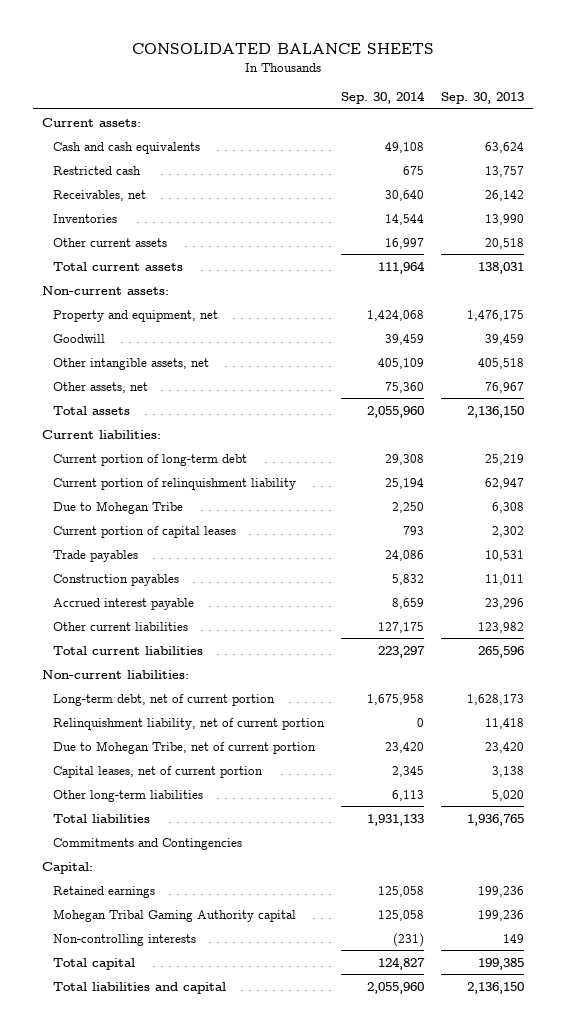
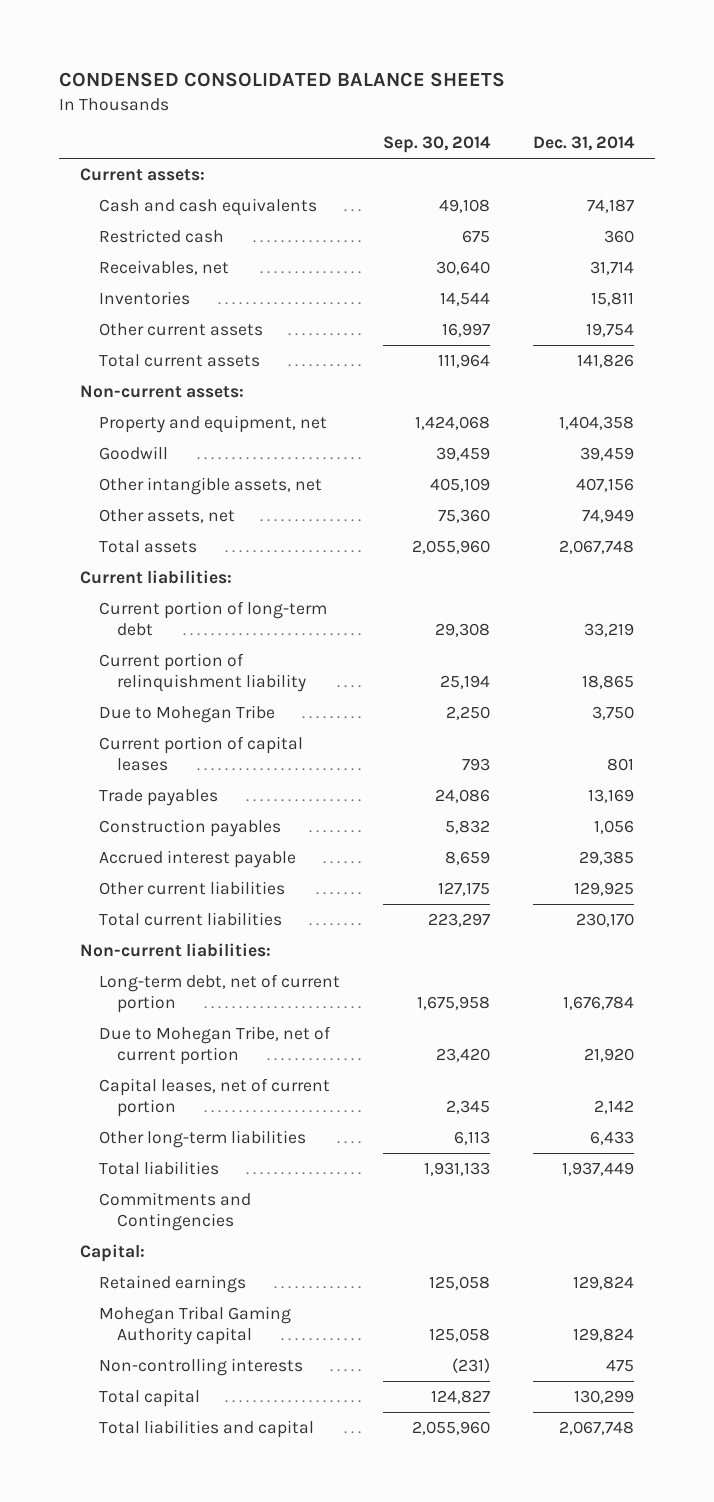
[132,42,435,54] CONSOLIDATED BALANCE SHEETS -> [58,72,505,88] CONDENSED CONSOLIDATED BALANCE SHEETS
[441,92,525,105] Sep. 30, 2013 -> none
none -> [532,136,635,152] Dec. 31, 2014
[52,717,325,730] Relinquishment liability, net of current portion -> none

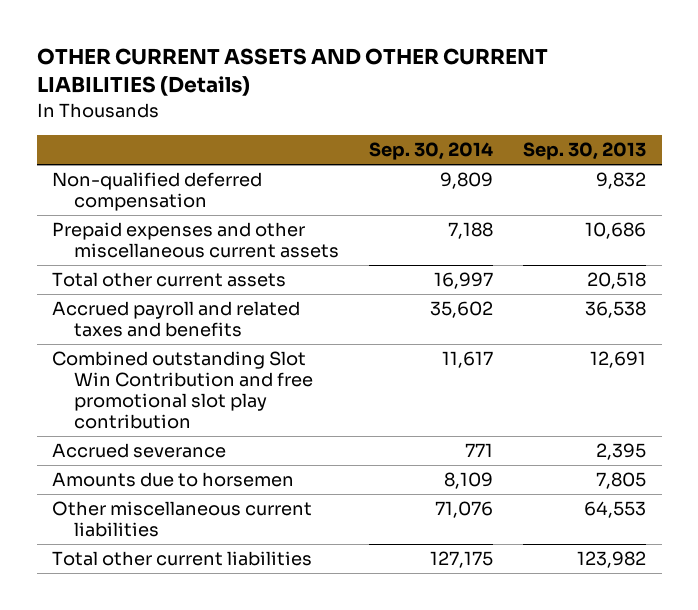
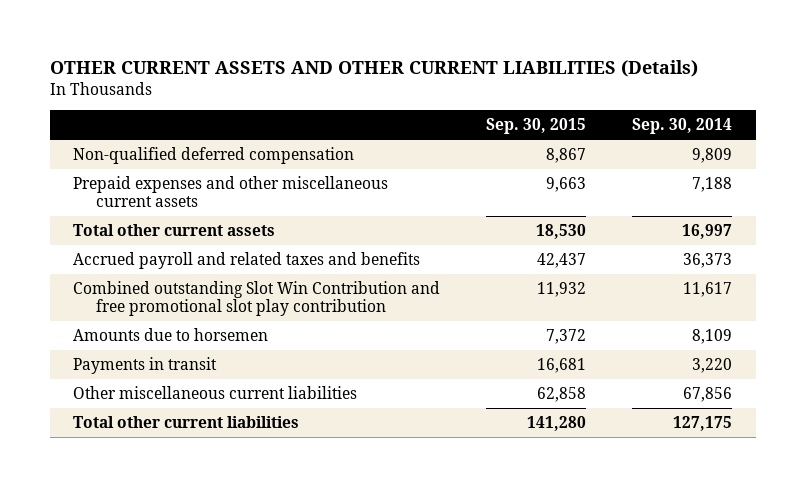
[523,142,647,161] Sep. 30, 2013 -> none
none -> [486,118,587,135] Sep. 30, 2015
[430,301,494,319] 35,602 -> [683,253,733,269] 36,373
[51,443,226,459] Accrued severance -> none
none -> [72,357,217,375] Payments in transit
[435,501,494,519] 71,076 -> [683,387,733,403] 67,856

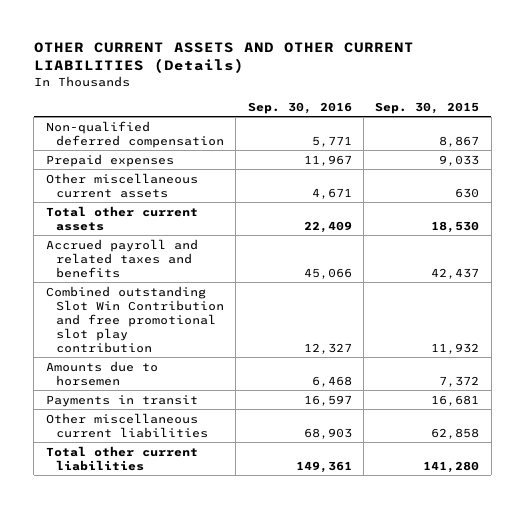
[632,118,733,135] Sep. 30, 2014 -> none
none -> [247,101,352,114] Sep. 30, 2016
[72,176,388,208] Prepaid expenses and other miscellaneous current assets -> [45,153,174,167] Prepaid expenses
[546,177,587,193] 9,663 -> [439,154,480,166] 9,033
none -> [45,172,198,198] Other miscellaneous current assets

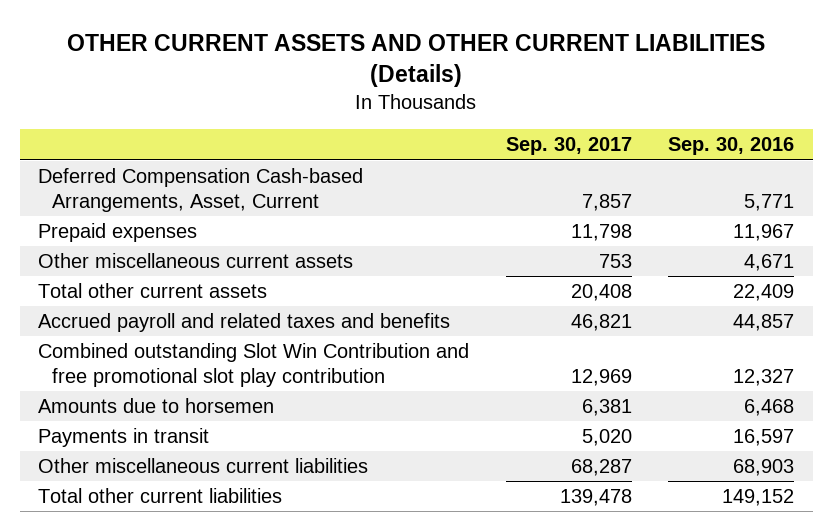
[375,101,480,114] Sep. 30, 2015 -> none
none -> [505,137,632,156] Sep. 30, 2017
[45,120,224,148] Non-qualified deferred compensation -> [37,168,363,213] Deferred Compensation Cash-based Arrangements, Asset, Current
[303,267,352,279] 45,066 -> [733,314,795,332] 44,857
[295,460,352,473] 149,361 -> [722,489,795,507] 149,152

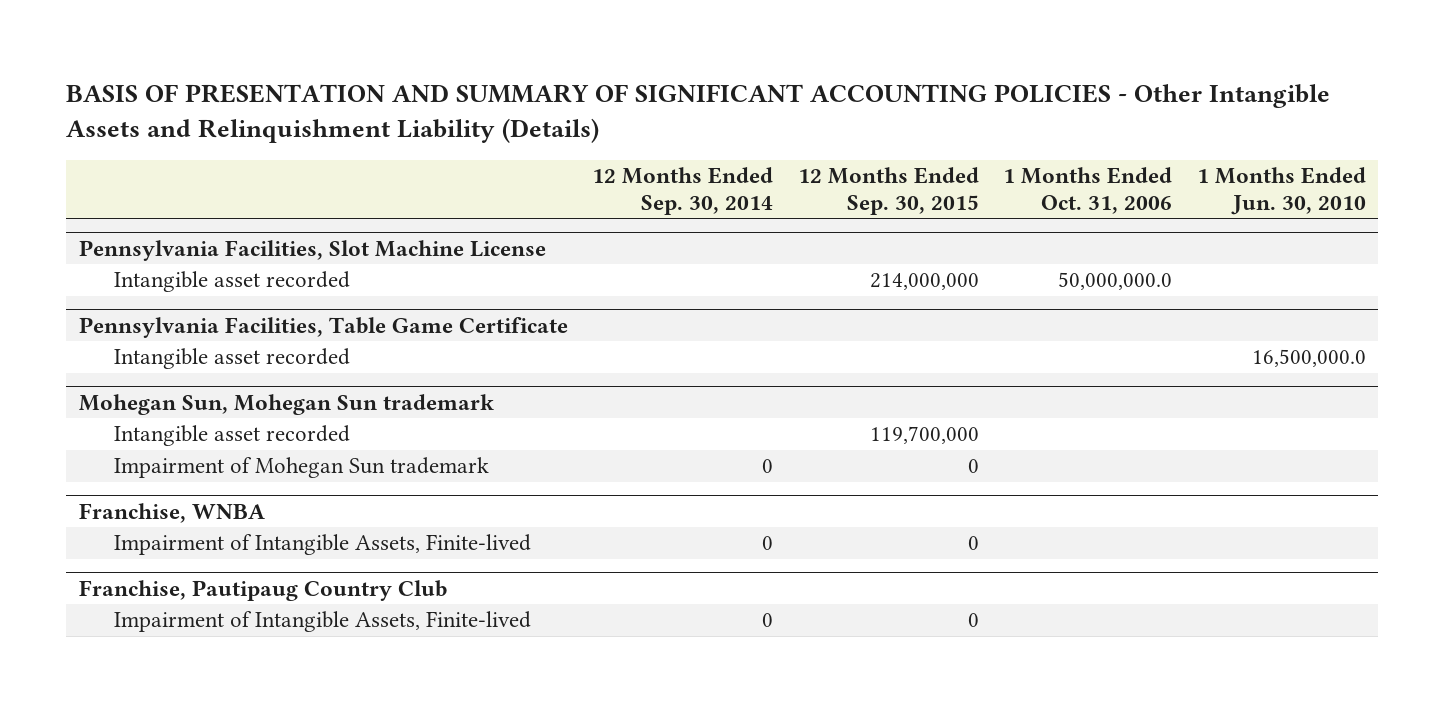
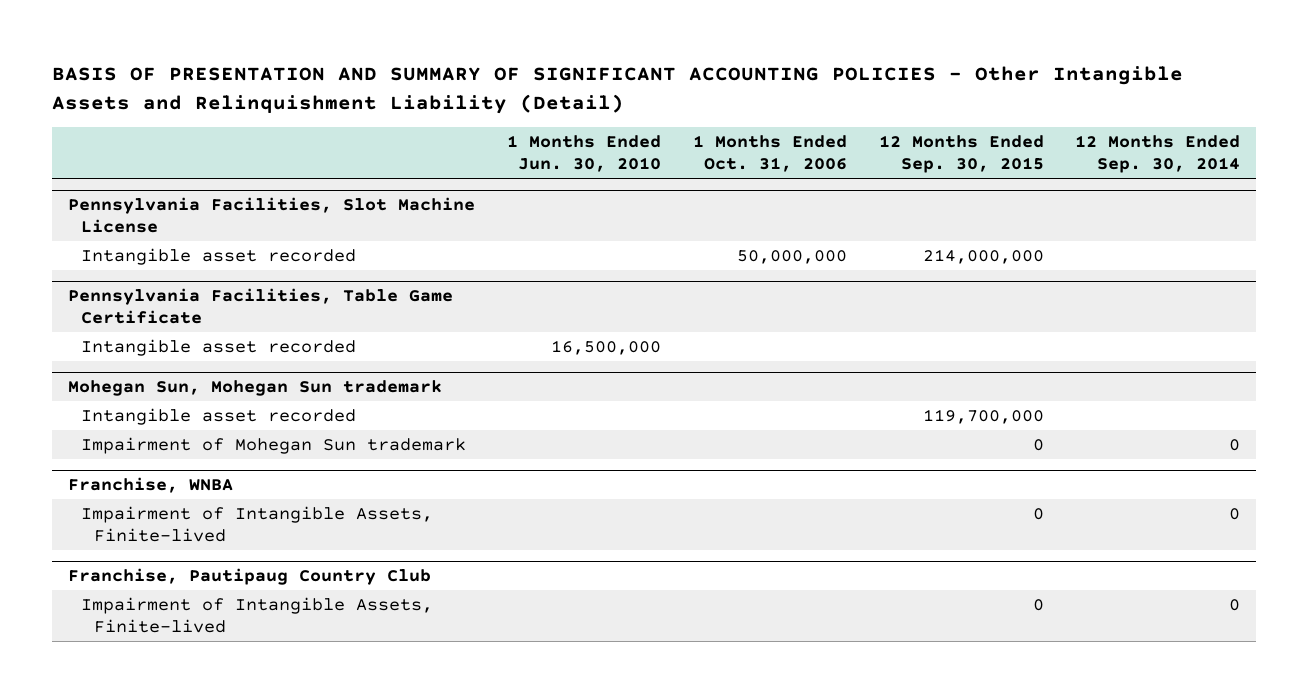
[66,83,1331,144] BASIS OF PRESENTATION AND SUMMARY OF SIGNIFICANT ACCOUNTING POLICIES - Other Intangible Assets and Relinquishment Liability (Details) -> [52,66,1184,114] BASIS OF PRESENTATION AND SUMMARY OF SIGNIFICANT ACCOUNTING POLICIES - Other Intangible Assets and Relinquishment Liability (Detail)
[1058,272,1173,291] 50,000,000.0 -> [736,249,847,264] 50,000,000
[1251,349,1366,368] 16,500,000.0 -> [550,339,661,355] 16,500,000

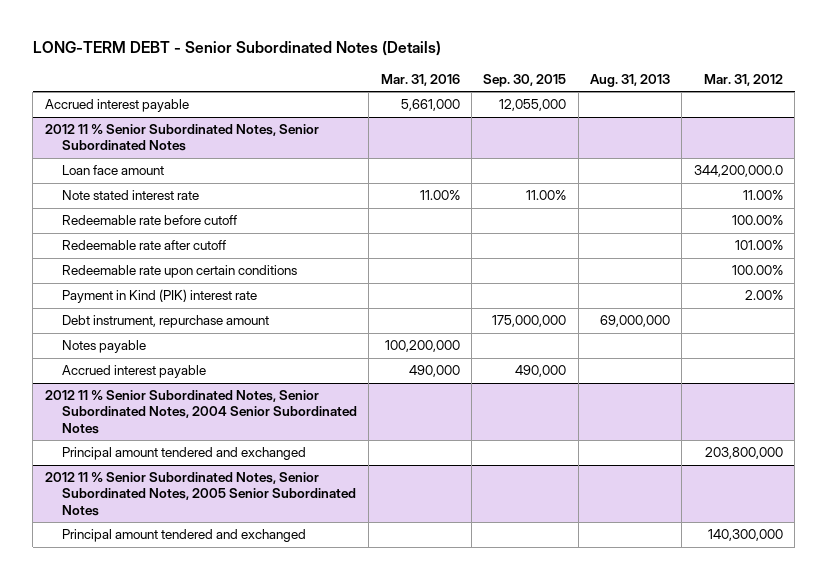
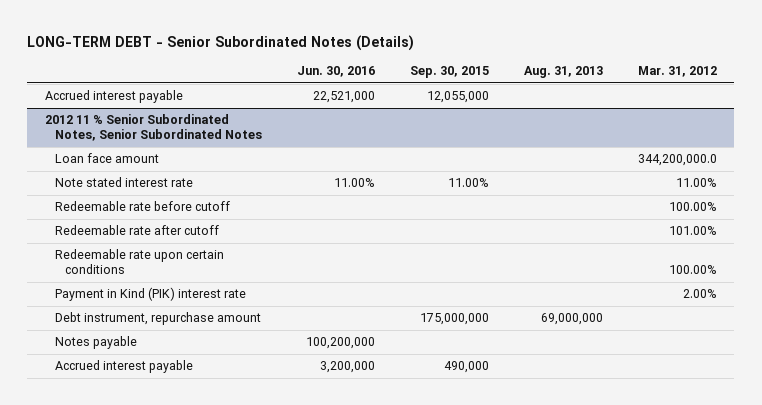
[380,73,460,86] Mar. 31, 2016 -> none
none -> [296,66,375,78] Jun. 30, 2016
[44,390,357,434] 2012 11 % Senior Subordinated Notes, Senior Subordinated Notes, 2004 Senior Subordinated Notes -> none
[61,447,306,461] Principal amount tendered and exchanged -> none
[44,472,356,516] 2012 11 % Senior Subordinated Notes, Senior Subordinated Notes, 2005 Senior Subordinated Notes -> none
[61,529,306,543] Principal amount tendered and exchanged -> none

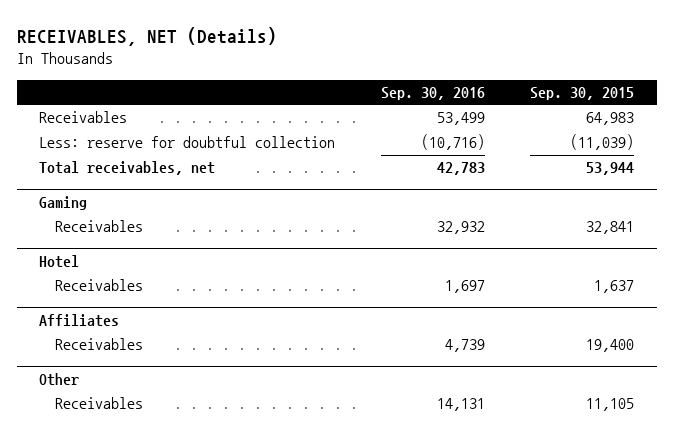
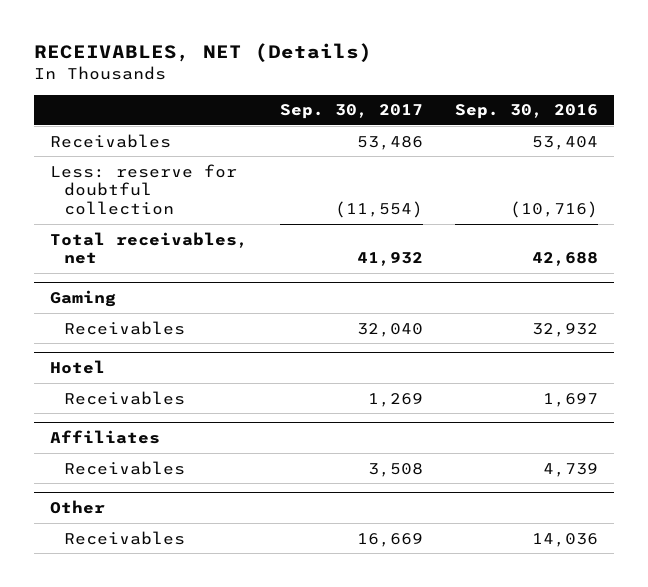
[530,87,635,101] Sep. 30, 2015 -> none
none -> [279,104,423,120] Sep. 30, 2017
[436,112,485,126] 53,499 -> [532,135,599,150] 53,404
[436,162,485,176] 42,783 -> [532,252,599,267] 42,688
[436,398,485,412] 14,131 -> [532,532,599,547] 14,036

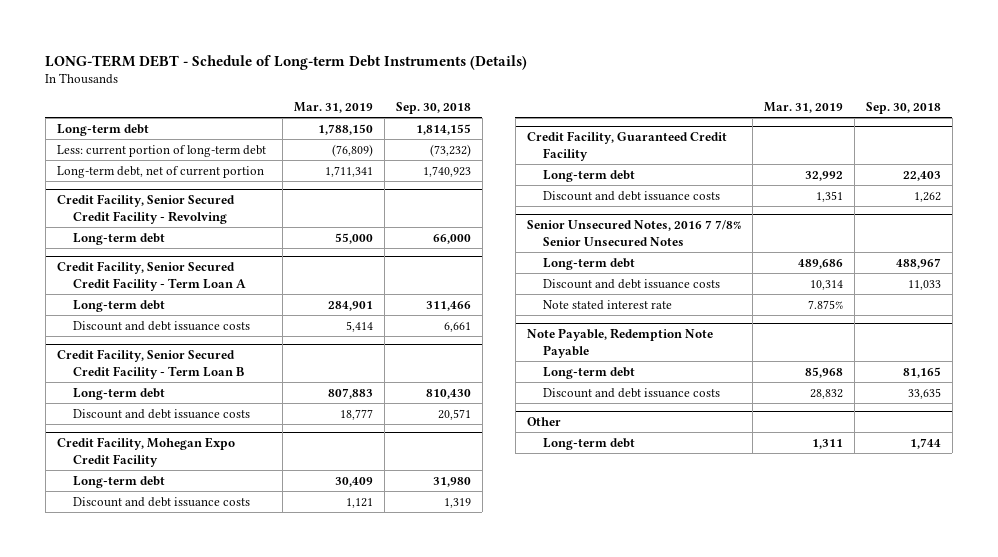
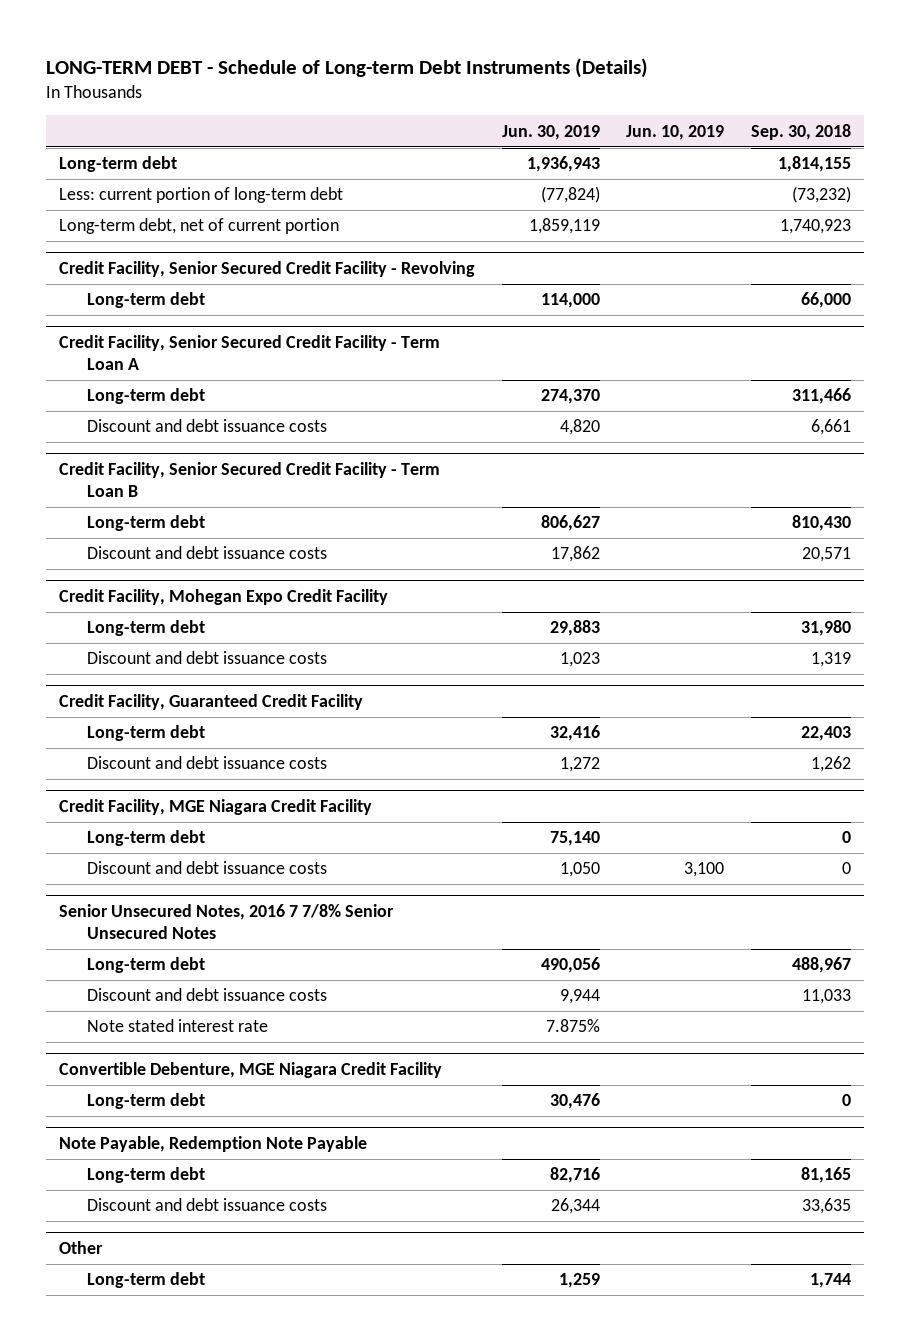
[293,102,373,114] Mar. 31, 2019 -> none
none -> [501,124,600,140] Jun. 30, 2019
none -> [626,124,725,140] Jun. 10, 2019
none -> [59,798,373,815] Credit Facility, MGE Niagara Credit Facility
none -> [86,830,205,847] Long-term debt
none -> [86,861,327,875] Discount and debt issuance costs
none -> [59,1061,443,1078] Convertible Debenture, MGE Niagara Credit Facility
none -> [86,1093,205,1110] Long-term debt

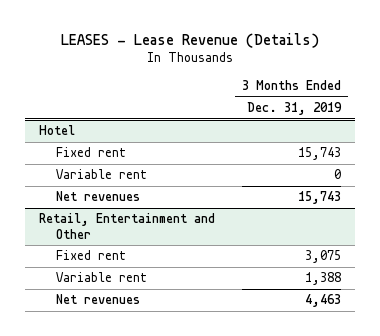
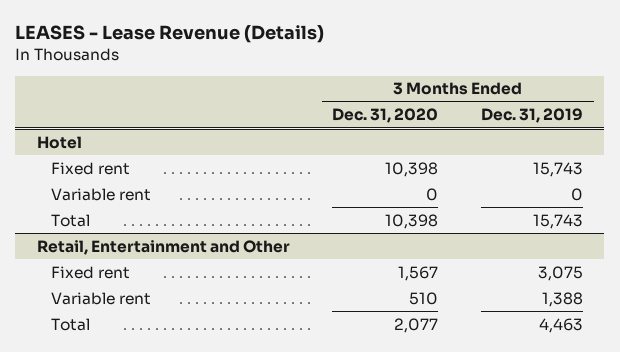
none -> [332,108,439,124] Dec. 31, 2020
[55,191,140,202] Net revenues -> [51,213,91,227] Total
[55,294,140,305] Net revenues -> [51,317,91,331] Total

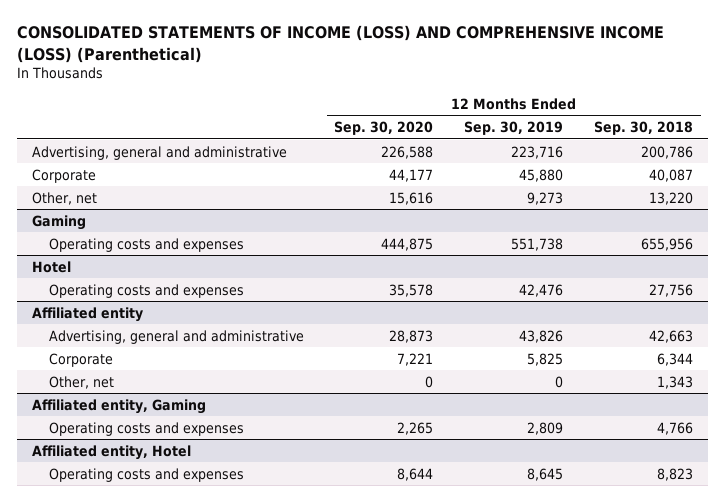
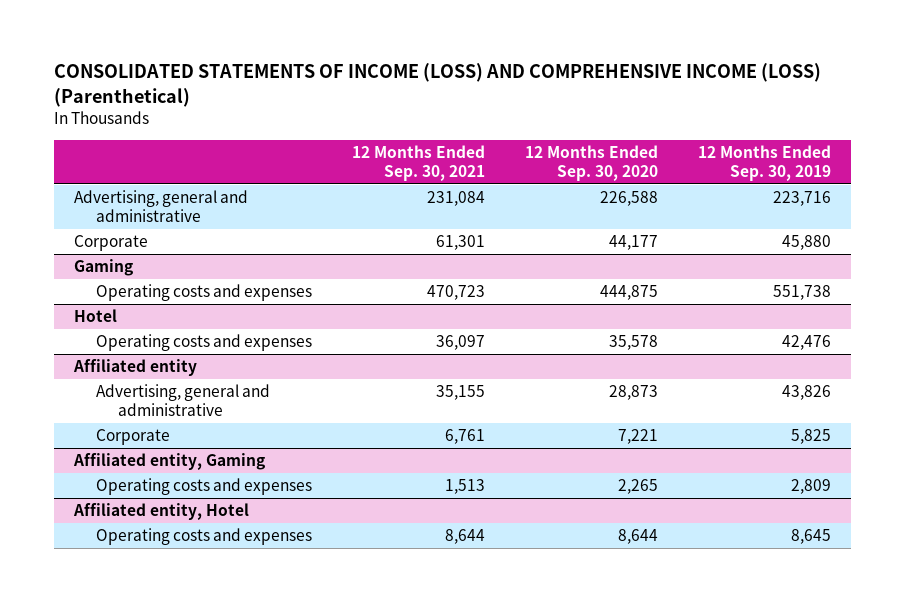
[593,121,693,136] Sep. 30, 2018 -> none
none -> [352,144,486,181] 12 Months Ended Sep. 30, 2021
[32,191,98,205] Other, net -> none
[48,375,114,389] Other, net -> none

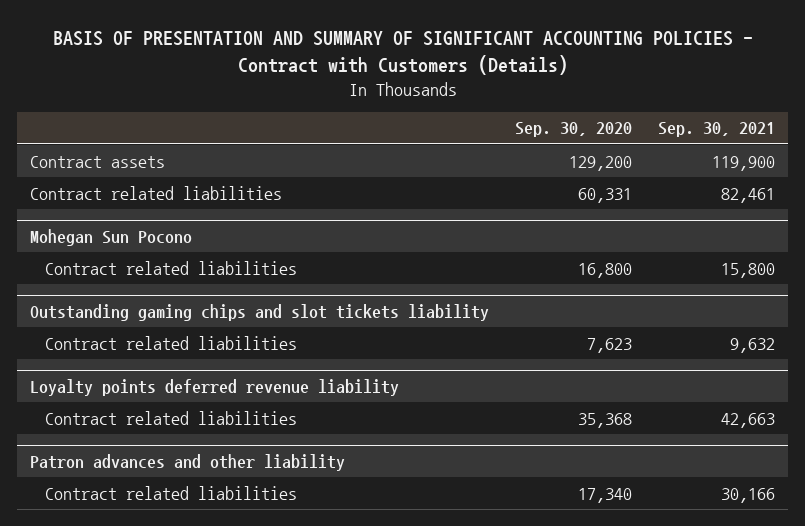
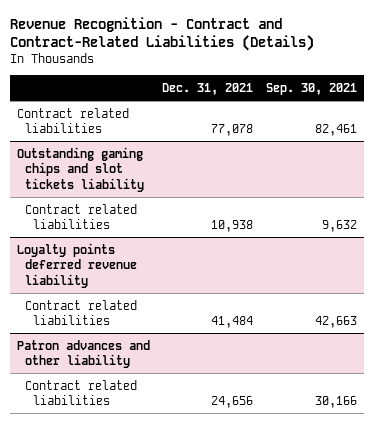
[52,31,753,76] BASIS OF PRESENTATION AND SUMMARY OF SIGNIFICANT ACCOUNTING POLICIES - Contract with Customers (Details) -> [10,16,315,52] Revenue Recognition - Contract and Contract-Related Liabilities (Details)
[515,122,633,138] Sep. 30, 2020 -> none
none -> [162,83,254,96] Dec. 31, 2021
[30,155,166,168] Contract assets -> none
[30,228,193,246] Mohegan Sun Pocono -> none
[45,260,298,275] Contract related liabilities -> none

